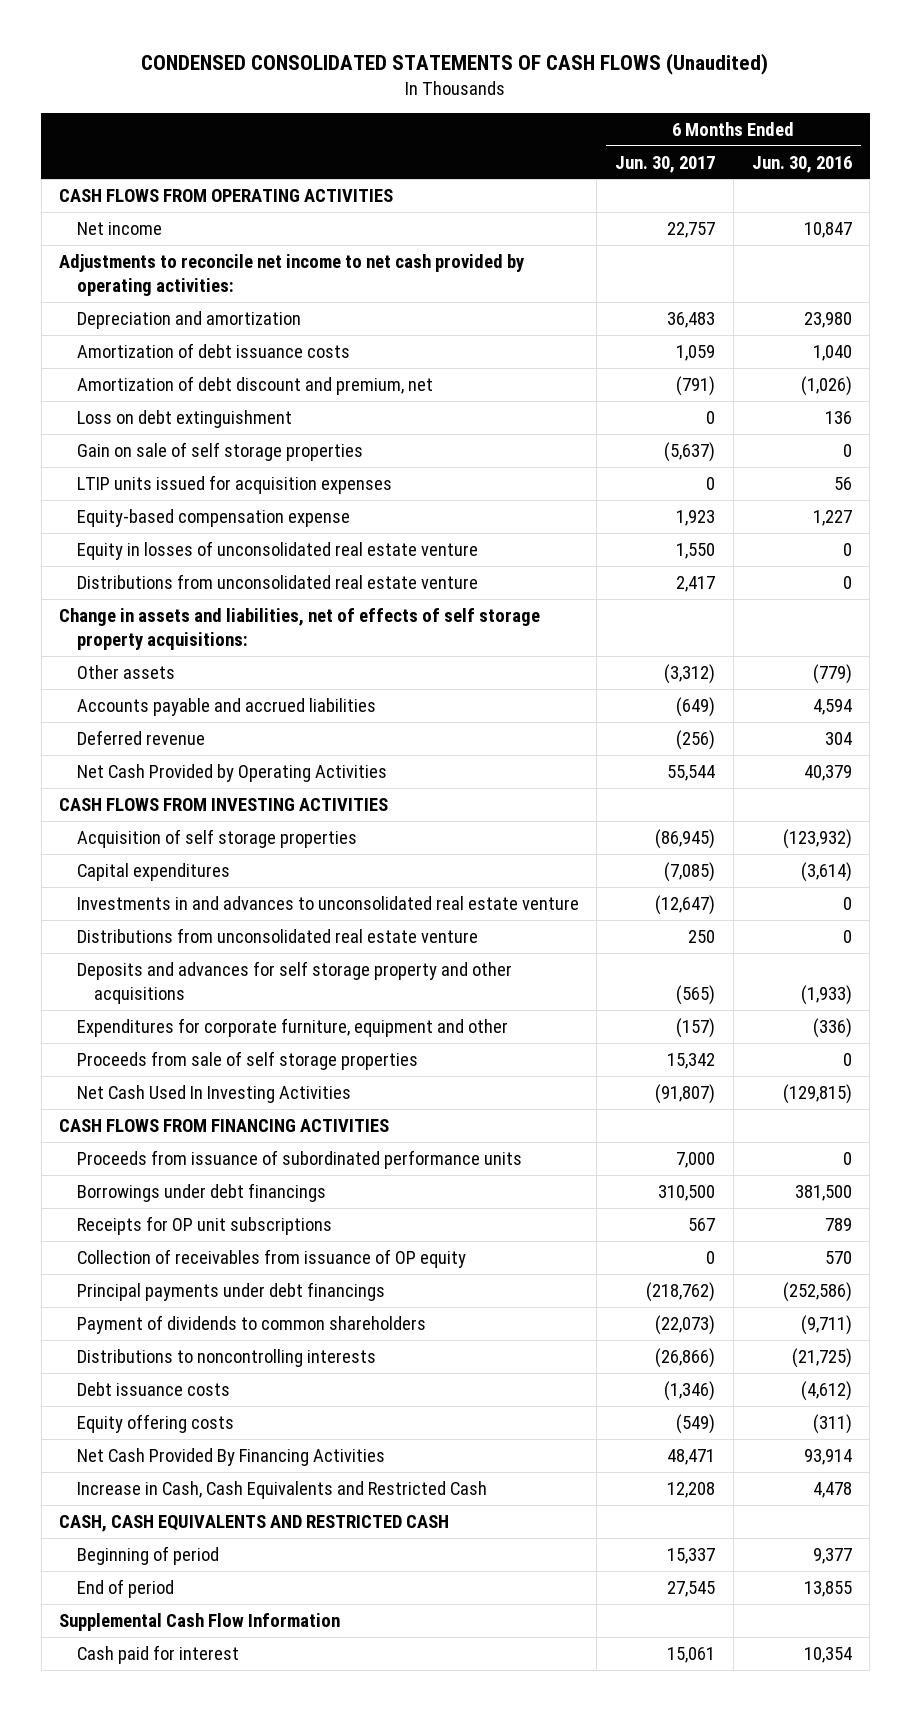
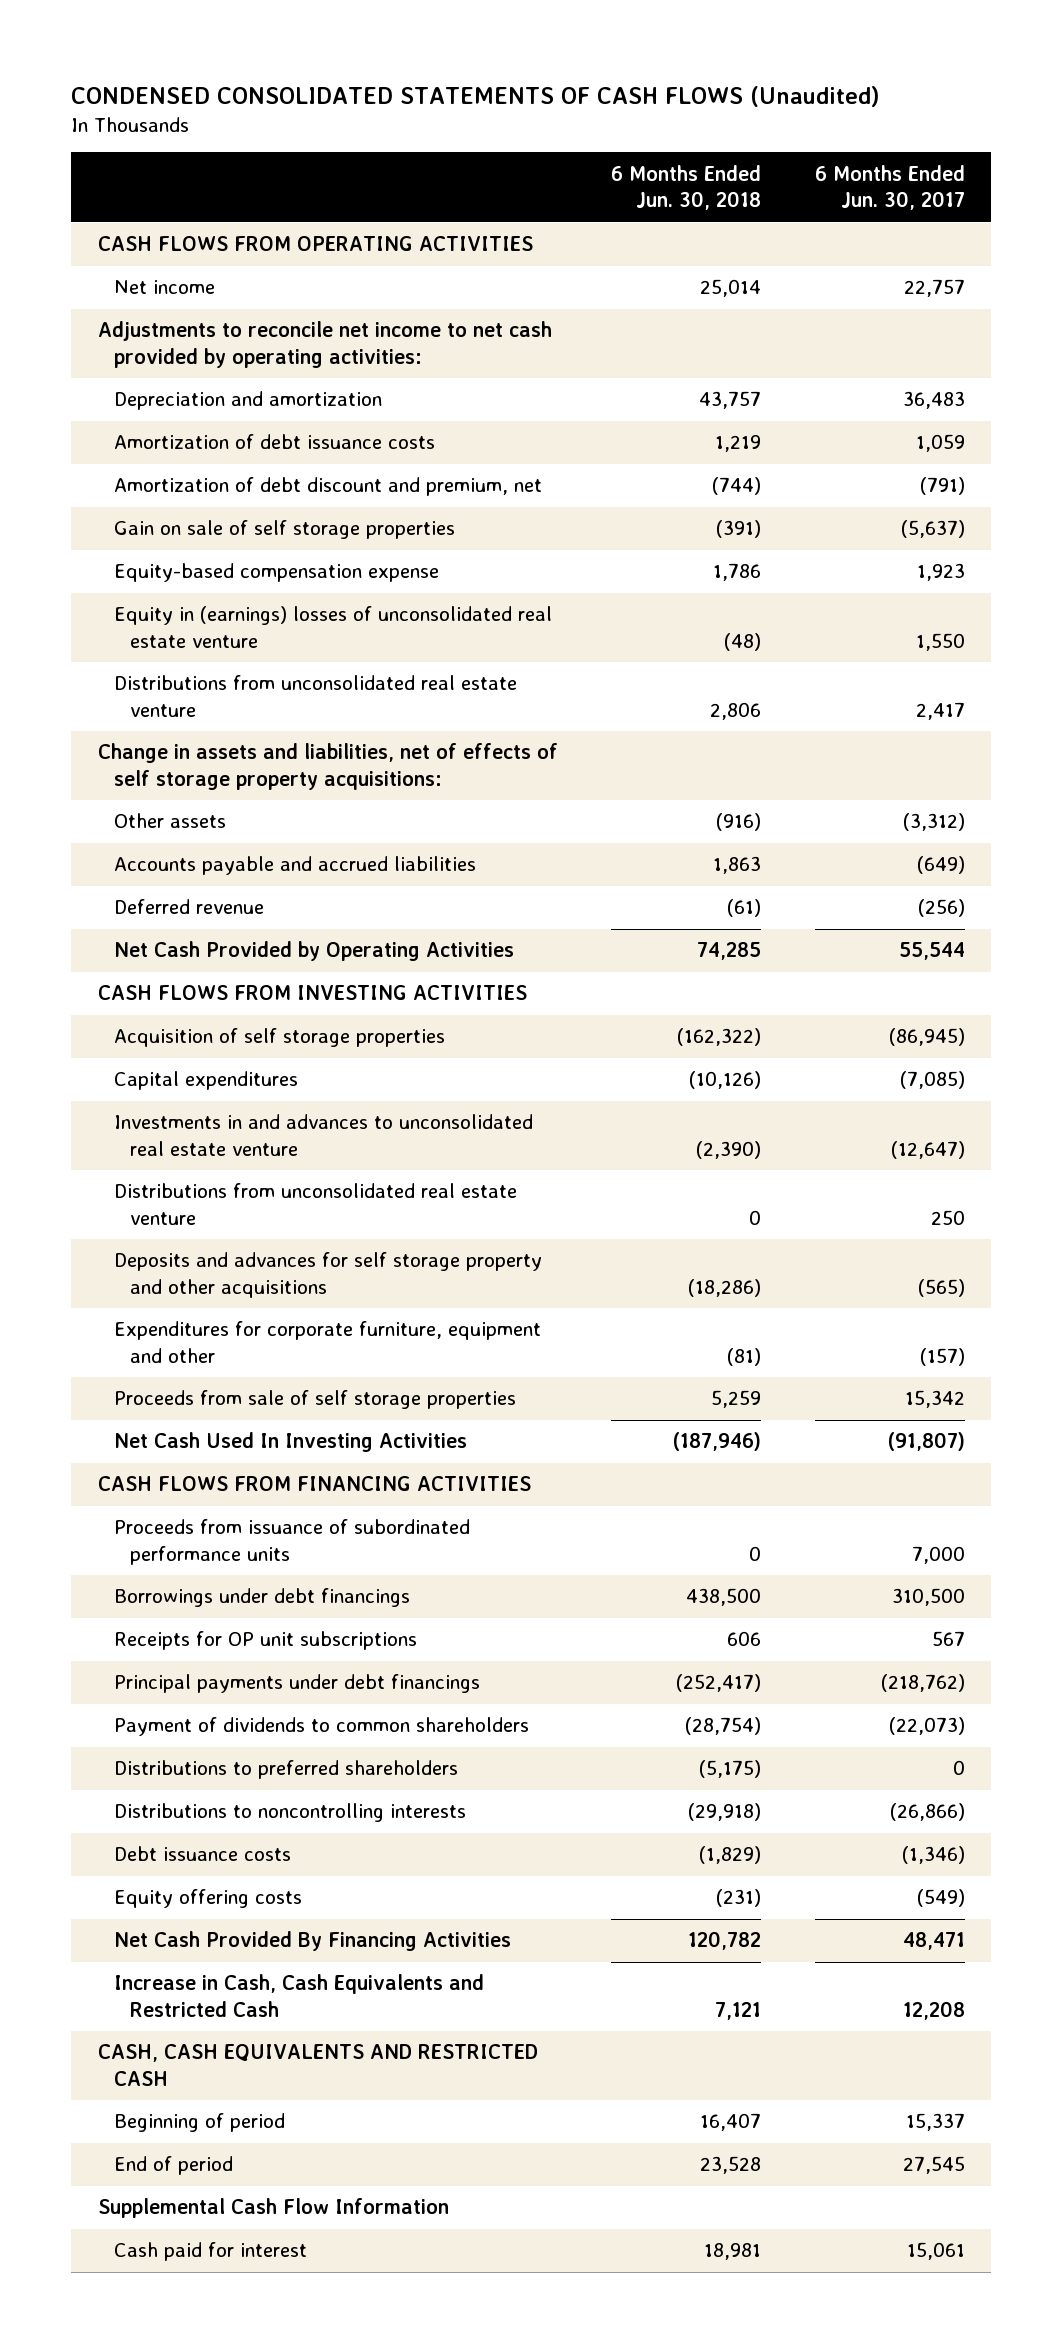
[751,155,852,173] Jun. 30, 2016 -> none
none -> [611,164,762,211] 6 Months Ended Jun. 30, 2018
[76,409,292,428] Loss on debt extinguishment -> none
[76,474,392,494] LTIP units issued for acquisition expenses -> none
[76,540,478,560] Equity in losses of unconsolidated real estate venture -> [114,606,553,648] Equity in (earnings) losses of unconsolidated real estate venture
[76,1248,466,1268] Collection of receivables from issuance of OP equity -> none
none -> [114,1760,459,1780] Distributions to preferred shareholders

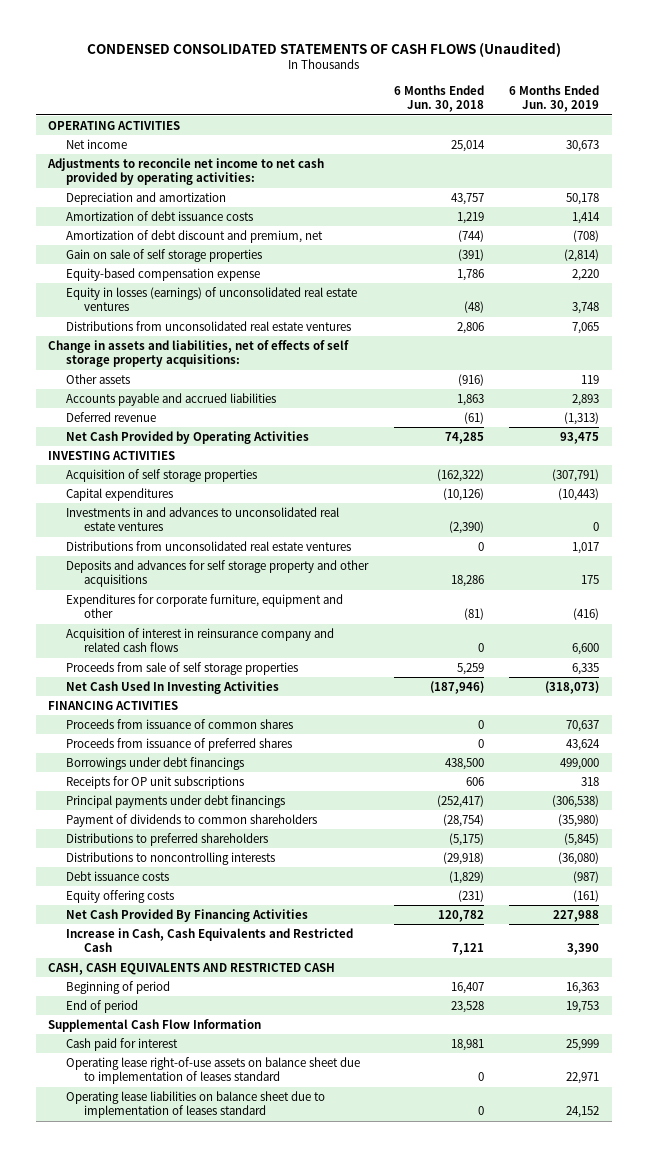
[814,164,965,211] 6 Months Ended Jun. 30, 2017 -> none
none -> [509,84,600,113] 6 Months Ended Jun. 30, 2019
[98,236,534,252] CASH FLOWS FROM OPERATING ACTIVITIES -> [48,120,181,130] OPERATING ACTIVITIES
[114,606,553,648] Equity in (earnings) losses of unconsolidated real estate venture -> [66,286,358,312] Equity in losses (earnings) of unconsolidated real estate ventures
[114,675,518,717] Distributions from unconsolidated real estate venture -> [66,320,352,331] Distributions from unconsolidated real estate ventures
[98,985,528,1001] CASH FLOWS FROM INVESTING ACTIVITIES -> [48,450,176,460] INVESTING ACTIVITIES
[114,1114,534,1156] Investments in and advances to unconsolidated real estate venture -> [66,506,340,532] Investments in and advances to unconsolidated real estate ventures
[114,1183,518,1225] Distributions from unconsolidated real estate venture -> [66,540,352,551] Distributions from unconsolidated real estate ventures
[688,1278,762,1297] (18,286) -> [450,575,484,588] 18,286
none -> [66,627,335,653] Acquisition of interest in reinsurance company and related cash flows
[114,1519,471,1565] Proceeds from issuance of subordinated performance units -> none
[98,1476,532,1492] CASH FLOWS FROM FINANCING ACTIVITIES -> [48,700,179,710] FINANCING ACTIVITIES
none -> [66,718,294,729] Proceeds from issuance of common shares
none -> [66,737,293,751] Proceeds from issuance of preferred shares
none -> [66,1056,361,1085] Operating lease right-of-use assets on balance sheet due to implementation of leases standard
none -> [66,1090,326,1119] Operating lease liabilities on balance sheet due to implementation of leases standard

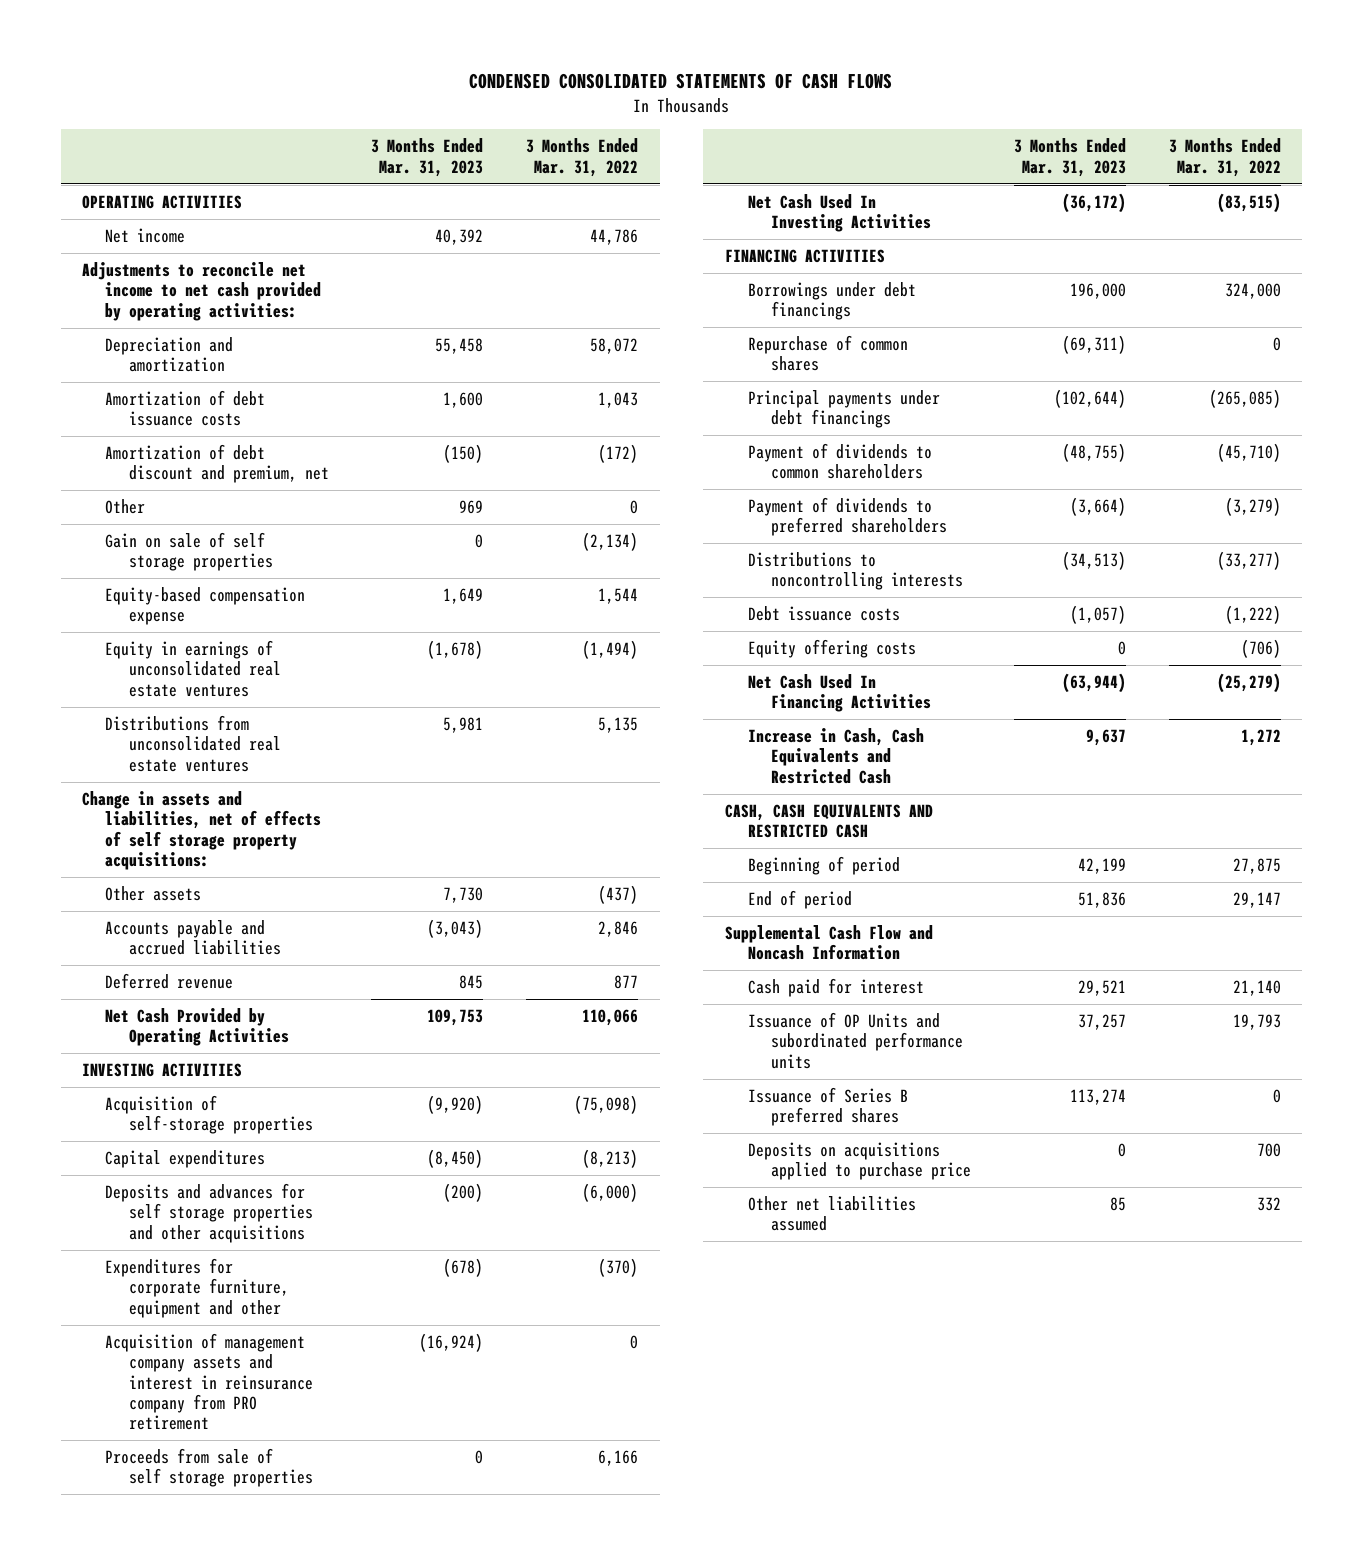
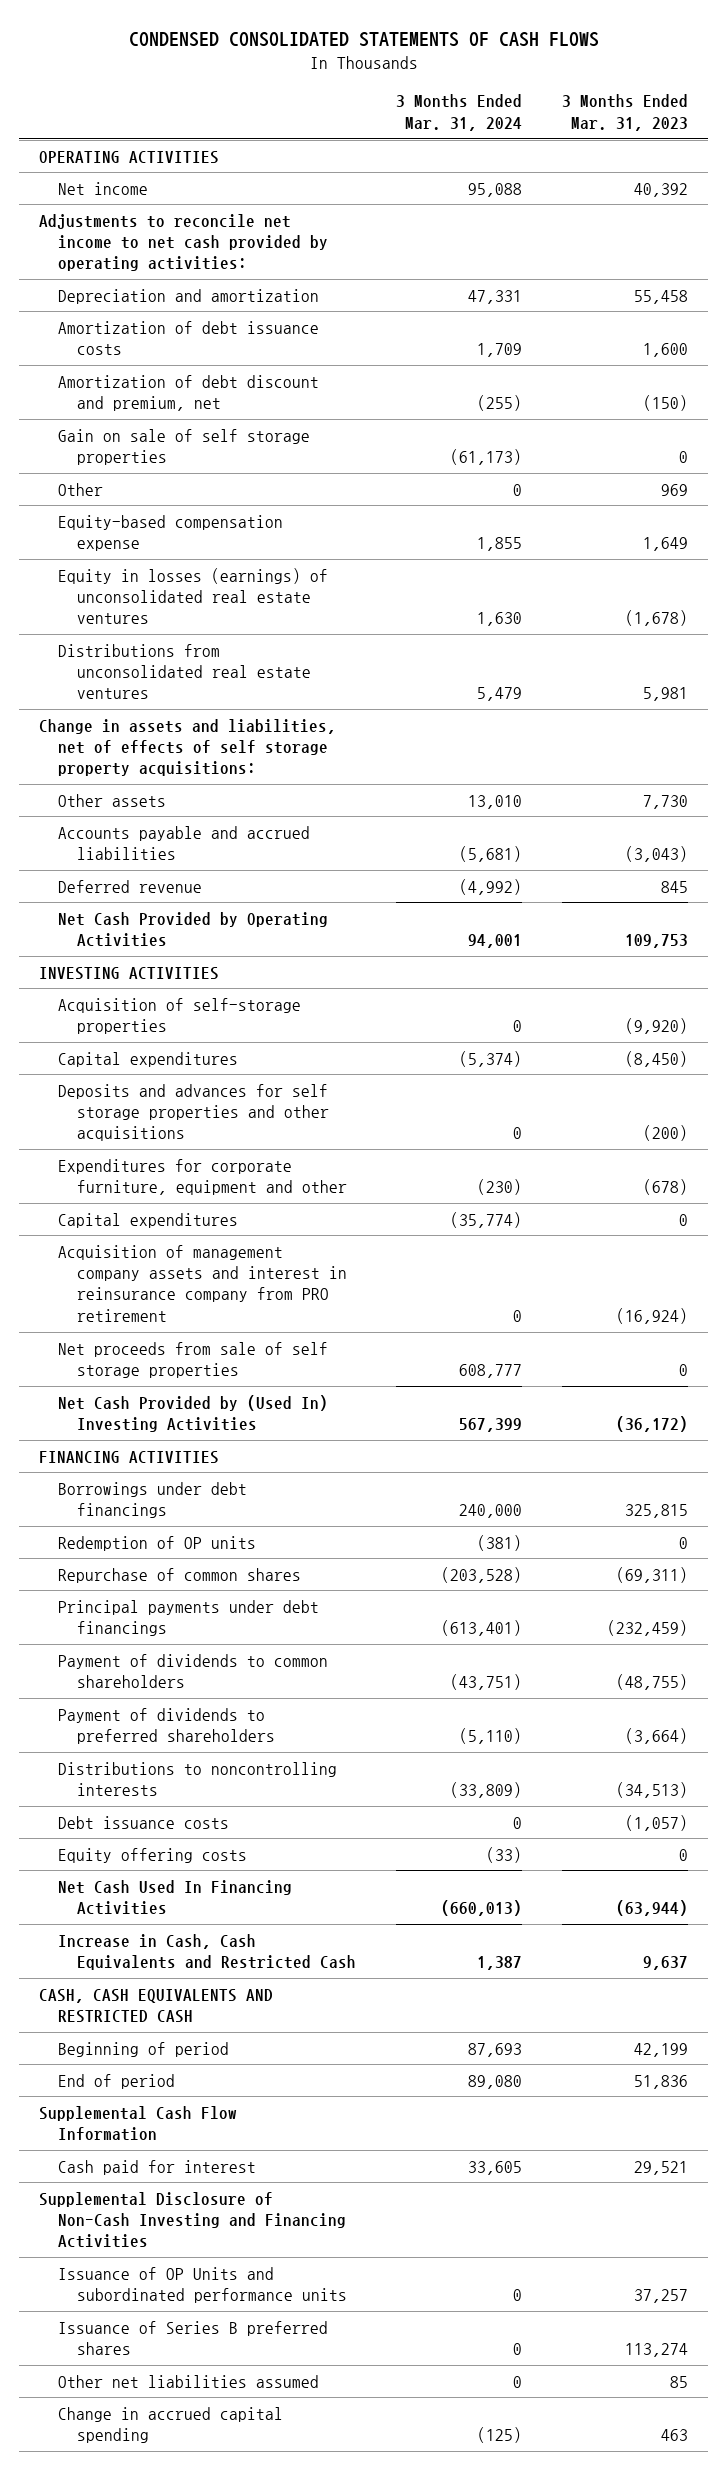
[526,138,639,177] 3 Months Ended Mar. 31, 2022 -> none
none -> [396,94,523,131] 3 Months Ended Mar. 31, 2024
[105,499,146,515] Other -> [58,482,104,496] Other
[105,640,281,697] Equity in earnings of unconsolidated real estate ventures -> [58,567,329,625] Equity in losses (earnings) of unconsolidated real estate ventures
none -> [58,1212,239,1228] Capital expenditures
[105,1448,313,1488] Proceeds from sale of self storage properties -> [58,1341,329,1378] Net proceeds from sale of self storage properties
[748,194,932,233] Net Cash Used In Investing Activities -> [58,1394,329,1432] Net Cash Provided by (Used In) Investing Activities
[1070,283,1127,300] 196,000 -> [625,1503,689,1518] 325,815
none -> [58,1535,257,1551] Redemption of OP units
[1054,389,1127,409] (102,644) -> [607,1619,689,1636] (232,459)
[724,925,933,961] Supplemental Cash Flow and Noncash Information -> [39,2105,238,2141] Supplemental Cash Flow Information
none -> [39,2191,347,2249] Supplemental Disclosure of Non-Cash Investing and Financing Activities
[748,1142,972,1181] Deposits on acquisitions applied to purchase price -> none
none -> [58,2406,284,2443] Change in accrued capital spending

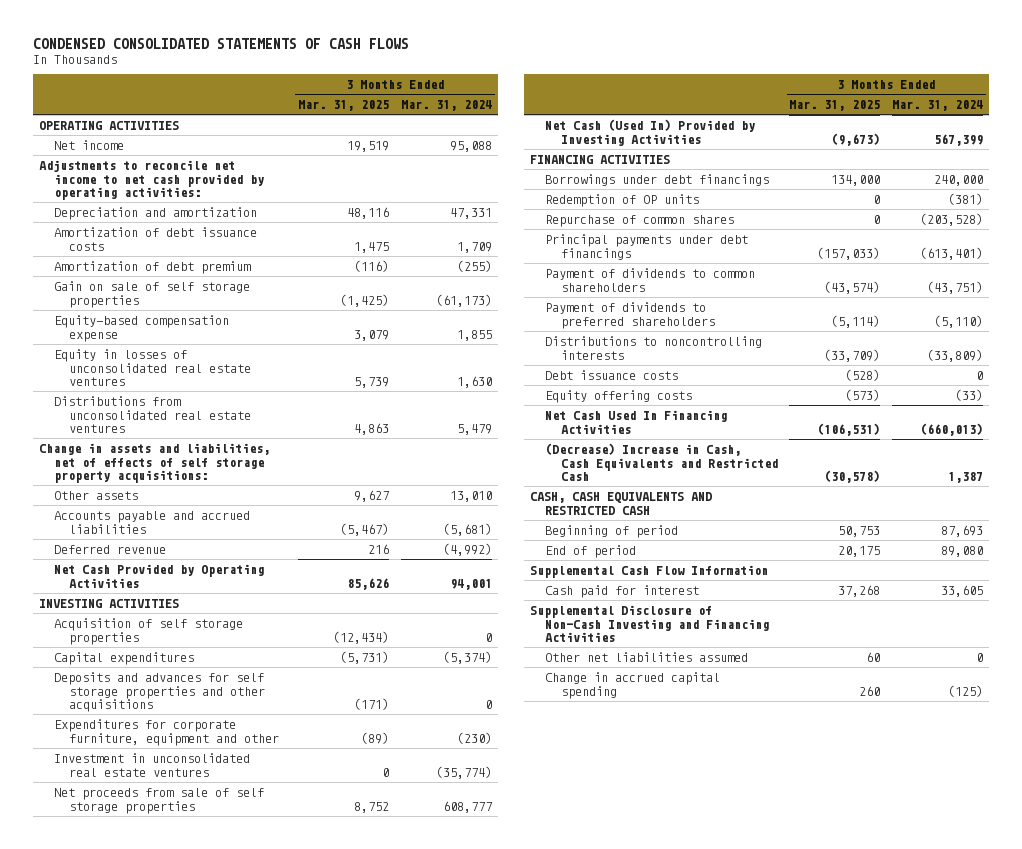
[562,94,689,131] 3 Months Ended Mar. 31, 2023 -> none
none -> [297,100,389,112] Mar. 31, 2025
[58,374,320,411] Amortization of debt discount and premium, net -> [53,260,251,274] Amortization of debt premium
[58,482,104,496] Other -> none
[58,567,329,625] Equity in losses (earnings) of unconsolidated real estate ventures -> [53,348,252,387] Equity in losses of unconsolidated real estate ventures
[58,997,302,1034] Acquisition of self-storage properties -> [53,617,243,645] Acquisition of self storage properties
[58,1244,347,1322] Acquisition of management company assets and interest in reinsurance company from PRO retirement -> none
[58,1212,239,1228] Capital expenditures -> [53,752,250,777] Investment in unconsolidated real estate ventures
[58,1394,329,1432] Net Cash Provided by (Used In) Investing Activities -> [545,118,756,146] Net Cash (Used In) Provided by Investing Activities
[58,1933,356,1970] Increase in Cash, Cash Equivalents and Restricted Cash -> [545,442,778,482] (Decrease) Increase in Cash, Cash Equivalents and Restricted Cash
[58,2266,347,2303] Issuance of OP Units and subordinated performance units -> none
[58,2320,329,2355] Issuance of Series B preferred shares -> none

